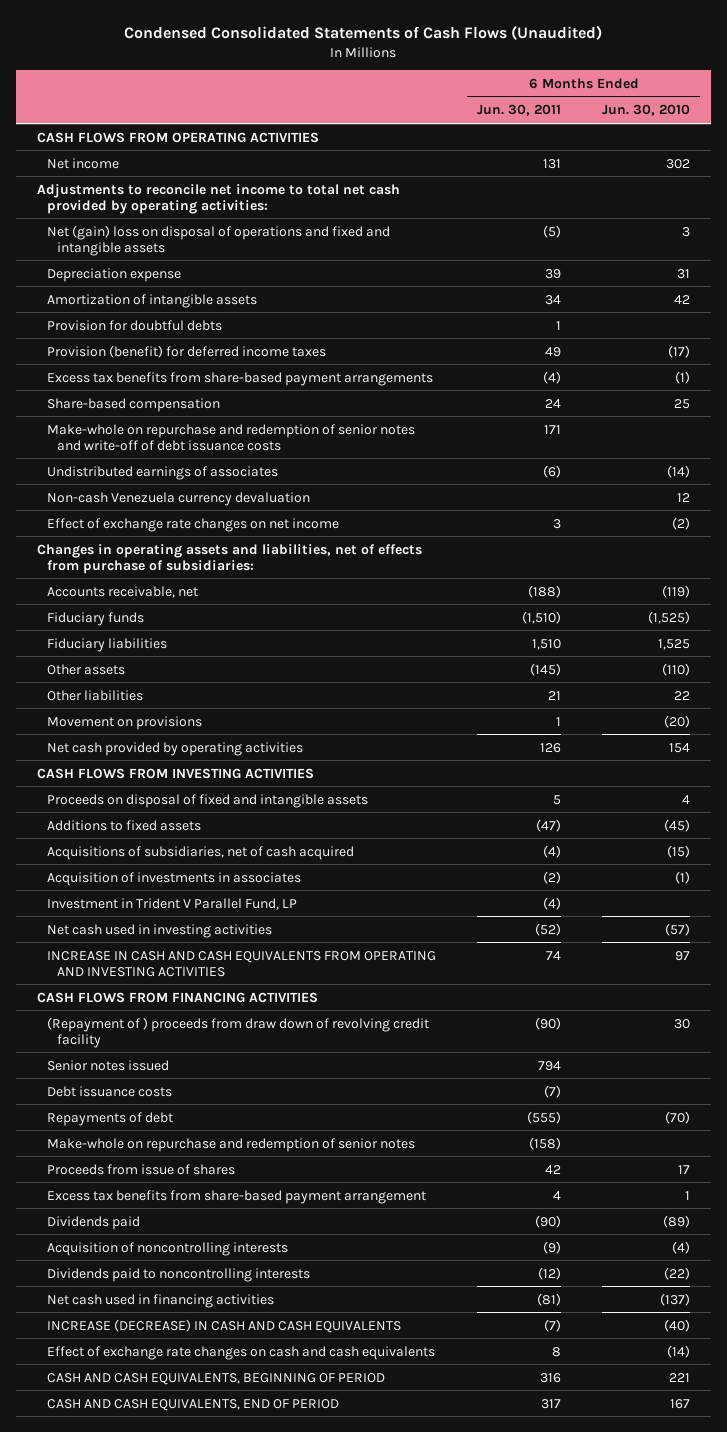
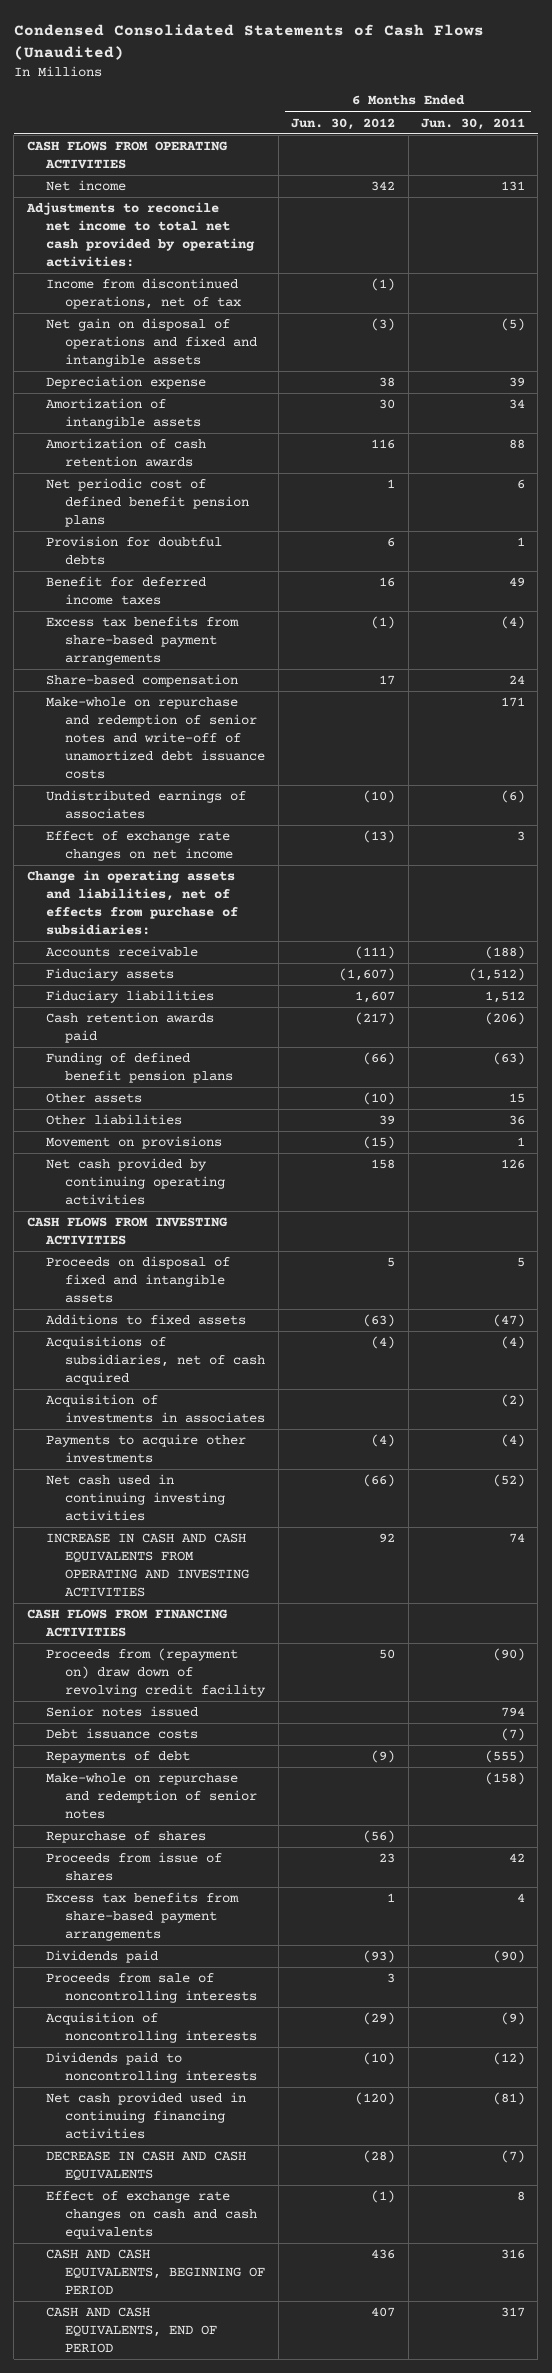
[602,104,691,117] Jun. 30, 2010 -> none
none -> [291,117,396,130] Jun. 30, 2012
none -> [46,278,242,310] Income from discontinued operations, net of tax
[47,224,391,256] Net (gain) loss on disposal of operations and fixed and intangible assets -> [46,318,258,367] Net gain on disposal of operations and fixed and intangible assets
none -> [46,438,207,468] Amortization of cash retention awards
none -> [46,478,250,527] Net periodic cost of defined benefit pension plans
[47,344,327,358] Provision (benefit) for deferred income taxes -> [46,576,207,606] Benefit for deferred income taxes
[47,423,416,451] Make-whole on repurchase and redemption of senior notes and write-off of debt issuance costs -> [46,697,266,779] Make-whole on repurchase and redemption of senior notes and write-off of unamortized debt issuance costs
[47,491,311,506] Non-cash Venezuela currency devaluation -> none
[47,611,145,626] Fiduciary funds -> none
[36,543,422,574] Changes in operating assets and liabilities, net of effects from purchase of subsidiaries: -> [26,870,239,935] Change in operating assets and liabilities, net of effects from purchase of subsidiaries:
[47,585,199,598] Accounts receivable, net -> [46,946,199,958] Accounts receivable
none -> [46,968,175,982] Fiduciary assets
[532,638,562,650] 1,510 -> [484,991,525,1004] 1,512
none -> [46,1012,215,1044] Cash retention awards paid
none -> [46,1052,234,1084] Funding of defined benefit pension plans
[530,662,562,676] (145) -> [508,1093,525,1104] 15
[548,690,562,700] 21 -> [508,1115,525,1126] 36
[47,741,304,756] Net cash provided by operating activities -> [46,1158,226,1205] Net cash provided by continuing operating activities
[47,897,298,910] Investment in Trident V Parallel Fund, LP -> [46,1434,247,1464] Payments to acquire other investments
[47,923,273,938] Net cash used in investing activities -> [46,1474,226,1521] Net cash used in continuing investing activities
[47,1016,430,1048] (Repayment of ) proceeds from draw down of revolving credit facility -> [46,1648,267,1697] Proceeds from (repayment on) draw down of revolving credit facility
none -> [46,1831,207,1844] Repurchase of shares
[47,1189,427,1204] Excess tax benefits from share-based payment arrangement -> [46,1892,240,1941] Excess tax benefits from share-based payment arrangements
none -> [46,1973,258,2004] Proceeds from sale of noncontrolling interests
[47,1293,275,1308] Net cash used in financing activities -> [46,2092,247,2139] Net cash provided used in continuing financing activities
[47,1318,402,1333] INCREASE (DECREASE) IN CASH AND CASH EQUIVALENTS -> [46,2151,247,2181] DECREASE IN CASH AND CASH EQUIVALENTS

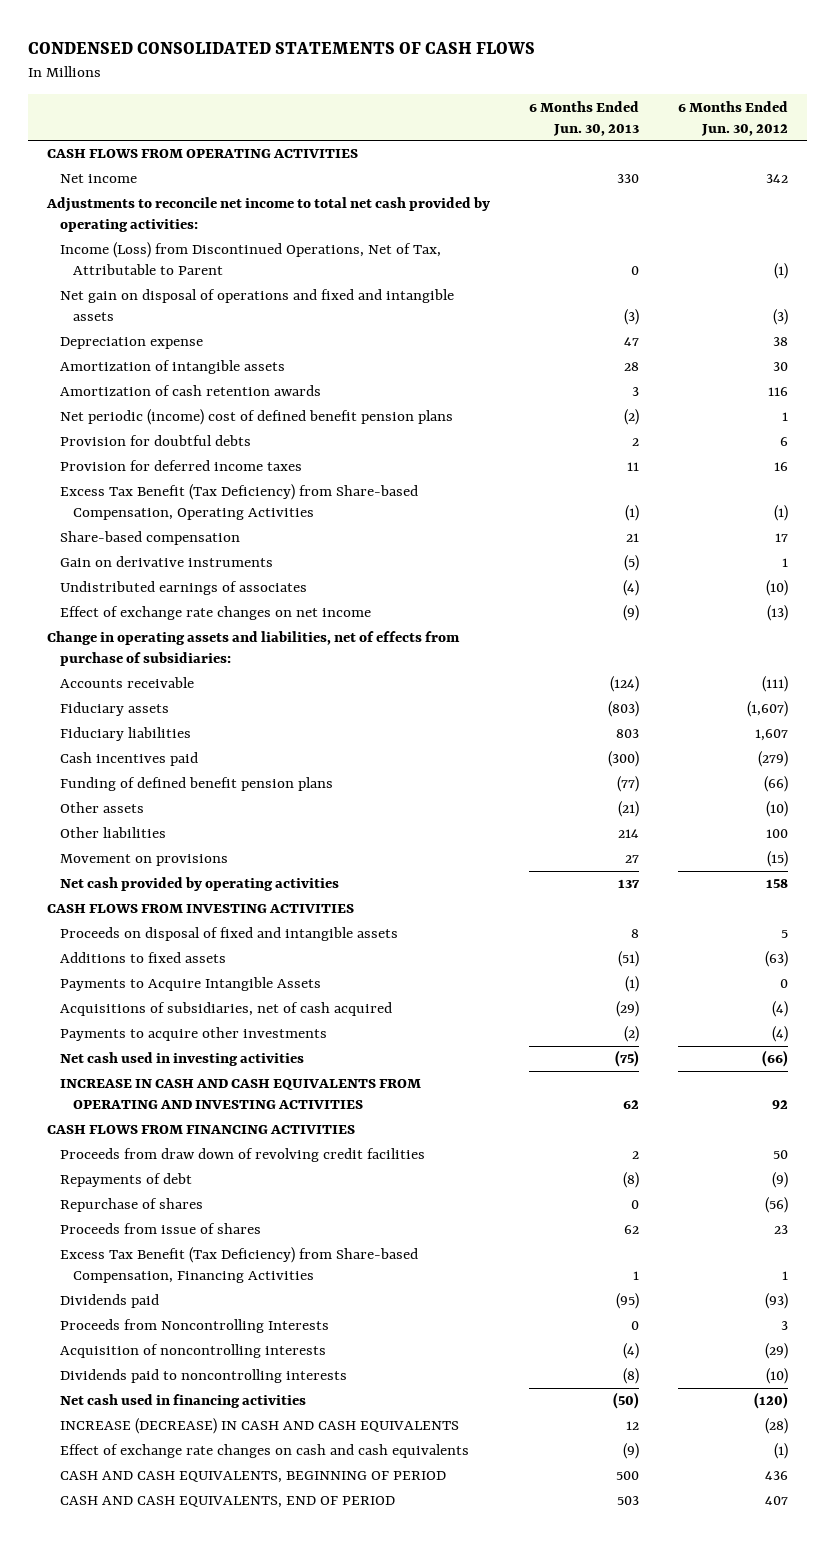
[13,24,484,60] Condensed Consolidated Statements of Cash Flows (Unaudited) -> [27,42,535,55] CONDENSED CONSOLIDATED STATEMENTS OF CASH FLOWS
[420,117,525,130] Jun. 30, 2011 -> none
none -> [528,100,639,136] 6 Months Ended Jun. 30, 2013
[46,278,242,310] Income from discontinued operations, net of tax -> [60,242,442,276] Income (Loss) from Discontinued Operations, Net of Tax, Attributable to Parent
[46,478,250,527] Net periodic cost of defined benefit pension plans -> [60,409,454,426] Net periodic (income) cost of defined benefit pension plans
[46,576,207,606] Benefit for deferred income taxes -> [60,460,303,472] Provision for deferred income taxes
[46,616,240,665] Excess tax benefits from share-based payment arrangements -> [60,484,419,521] Excess Tax Benefit (Tax Deficiency) from Share-based Compensation, Operating Activities
[46,697,266,779] Make-whole on repurchase and redemption of senior notes and write-off of unamortized debt issuance costs -> none
none -> [60,556,274,568] Gain on derivative instruments
[46,1012,215,1044] Cash retention awards paid -> none
none -> [60,752,199,767] Cash incentives paid
[379,1115,396,1126] 39 -> [765,829,788,839] 100
[46,1158,226,1205] Net cash provided by continuing operating activities -> [60,877,340,892] Net cash provided by operating activities
none -> [60,977,322,992] Payments to Acquire Intangible Assets
[46,1394,266,1424] Acquisition of investments in associates -> none
[46,1474,226,1521] Net cash used in continuing investing activities -> [60,1052,305,1067] Net cash used in investing activities
[46,1706,199,1718] Senior notes issued -> none
[46,1728,199,1740] Debt issuance costs -> none
[46,1648,267,1697] Proceeds from (repayment on) draw down of revolving credit facility -> [60,1148,426,1163] Proceeds from draw down of revolving credit facilities
[46,1773,258,1819] Make-whole on repurchase and redemption of senior notes -> none
[46,1892,240,1941] Excess tax benefits from share-based payment arrangements -> [60,1247,419,1284] Excess Tax Benefit (Tax Deficiency) from Share-based Compensation, Financing Activities
[46,1973,258,2004] Proceeds from sale of noncontrolling interests -> [60,1319,330,1334] Proceeds from Noncontrolling Interests
[46,2092,247,2139] Net cash provided used in continuing financing activities -> [60,1394,307,1409] Net cash used in financing activities
[46,2151,247,2181] DECREASE IN CASH AND CASH EQUIVALENTS -> [60,1418,460,1435] INCREASE (DECREASE) IN CASH AND CASH EQUIVALENTS

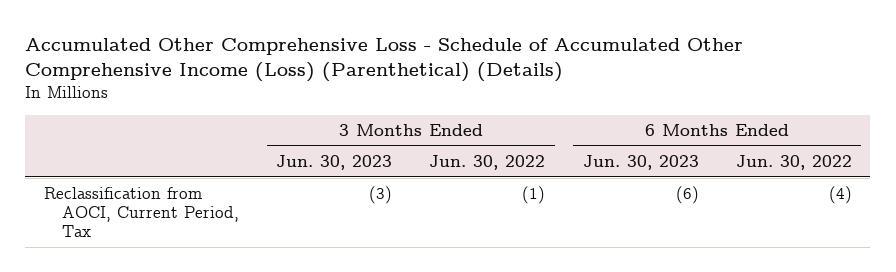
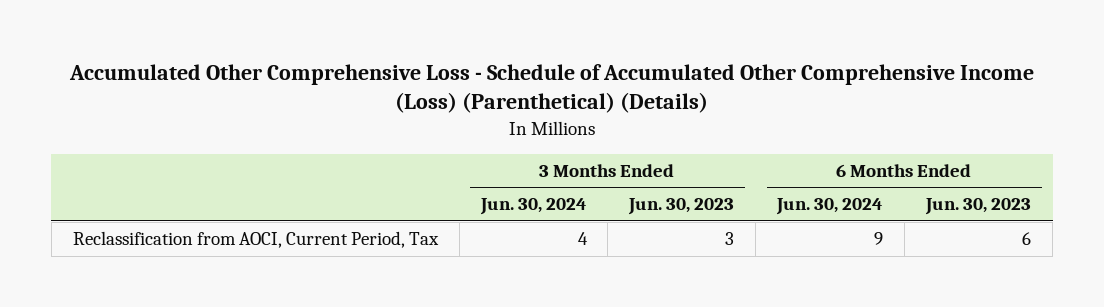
[429,154,546,170] Jun. 30, 2022 -> none
[735,154,852,170] Jun. 30, 2022 -> none
none -> [479,198,587,216] Jun. 30, 2024
none -> [776,198,884,216] Jun. 30, 2024
[369,186,393,205] (3) -> [725,232,735,246] 3
[675,186,699,205] (6) -> [1022,232,1032,246] 6

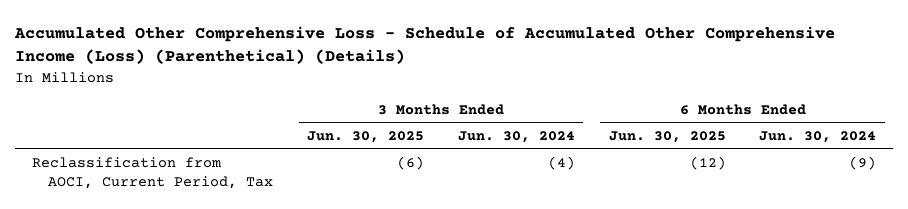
[628,198,735,216] Jun. 30, 2023 -> none
[925,198,1032,216] Jun. 30, 2023 -> none
none -> [306,131,424,144] Jun. 30, 2025
none -> [608,131,726,144] Jun. 30, 2025
[577,232,588,246] 4 -> [547,156,575,171] (4)
[874,232,884,246] 9 -> [849,156,877,171] (9)

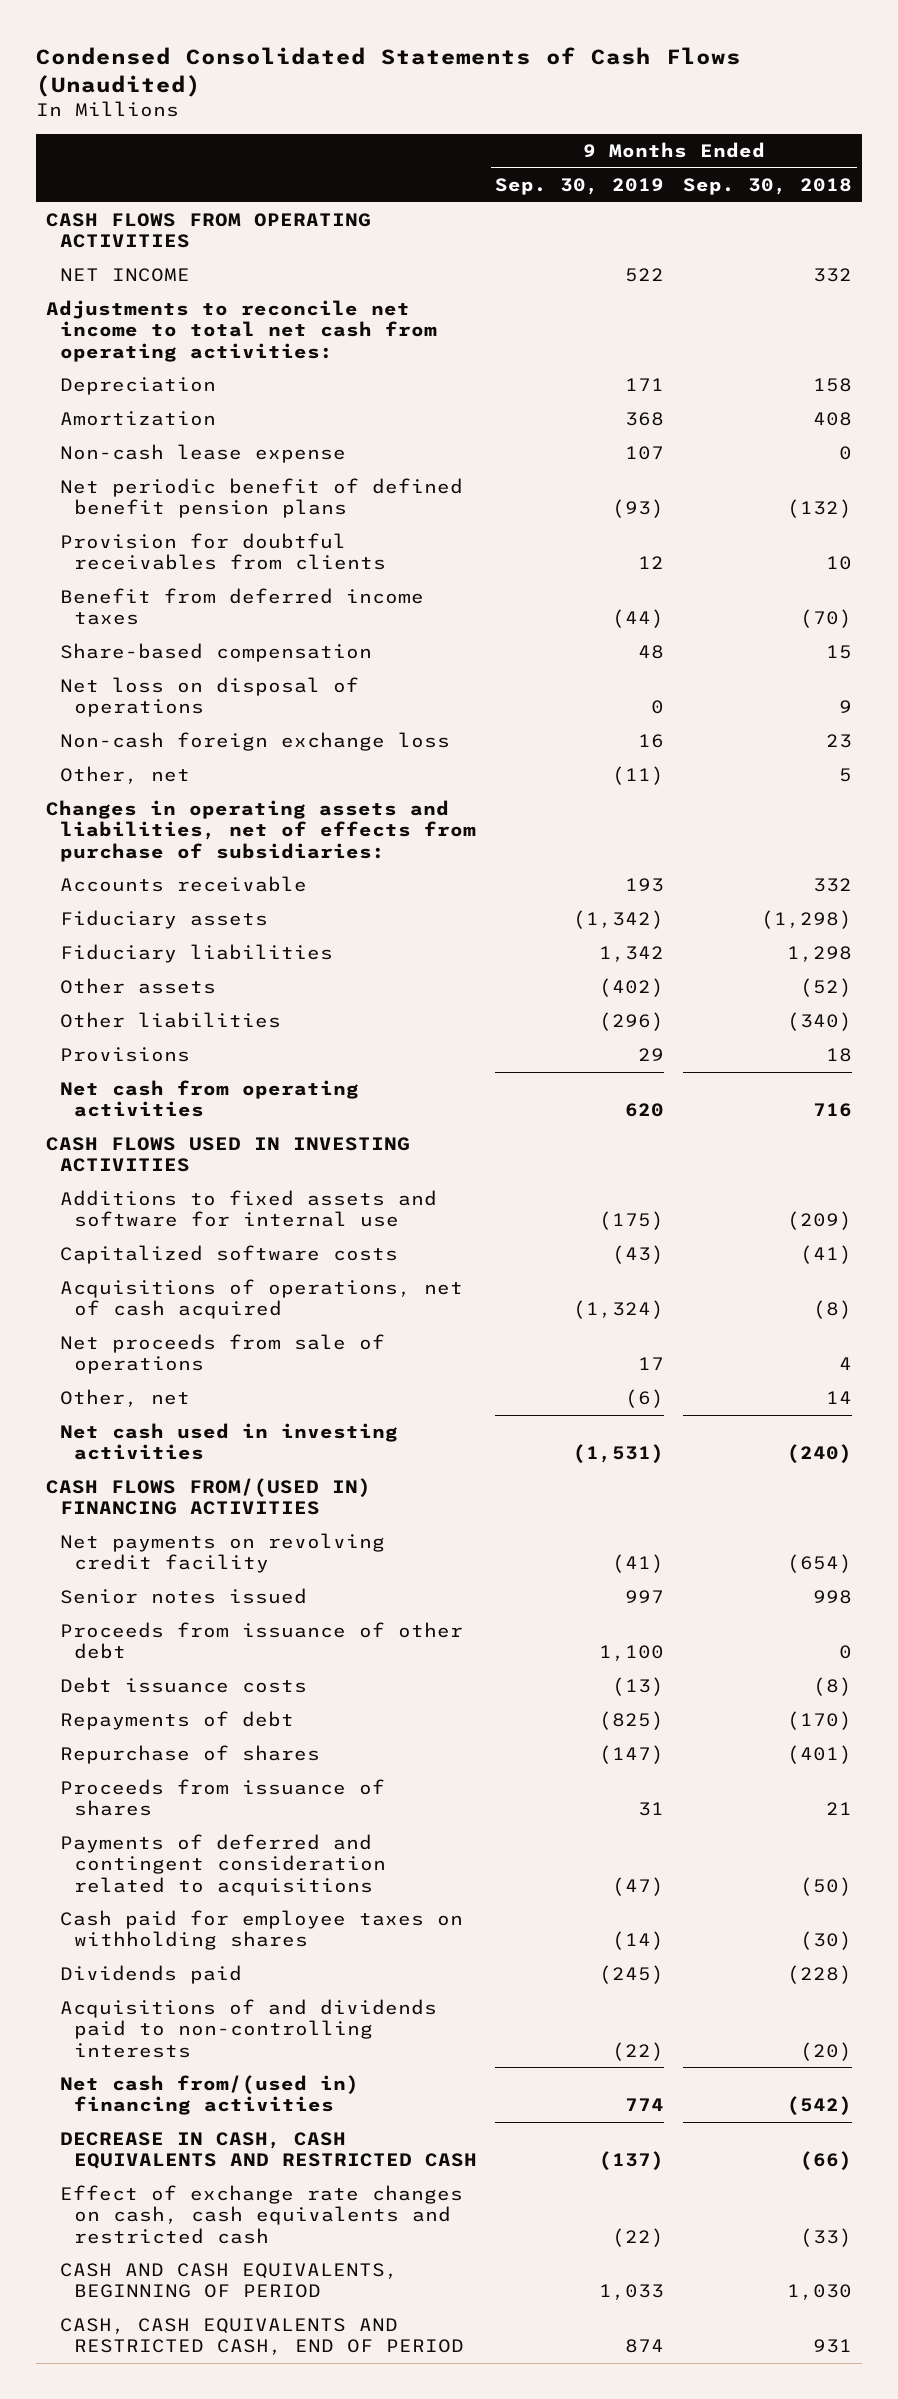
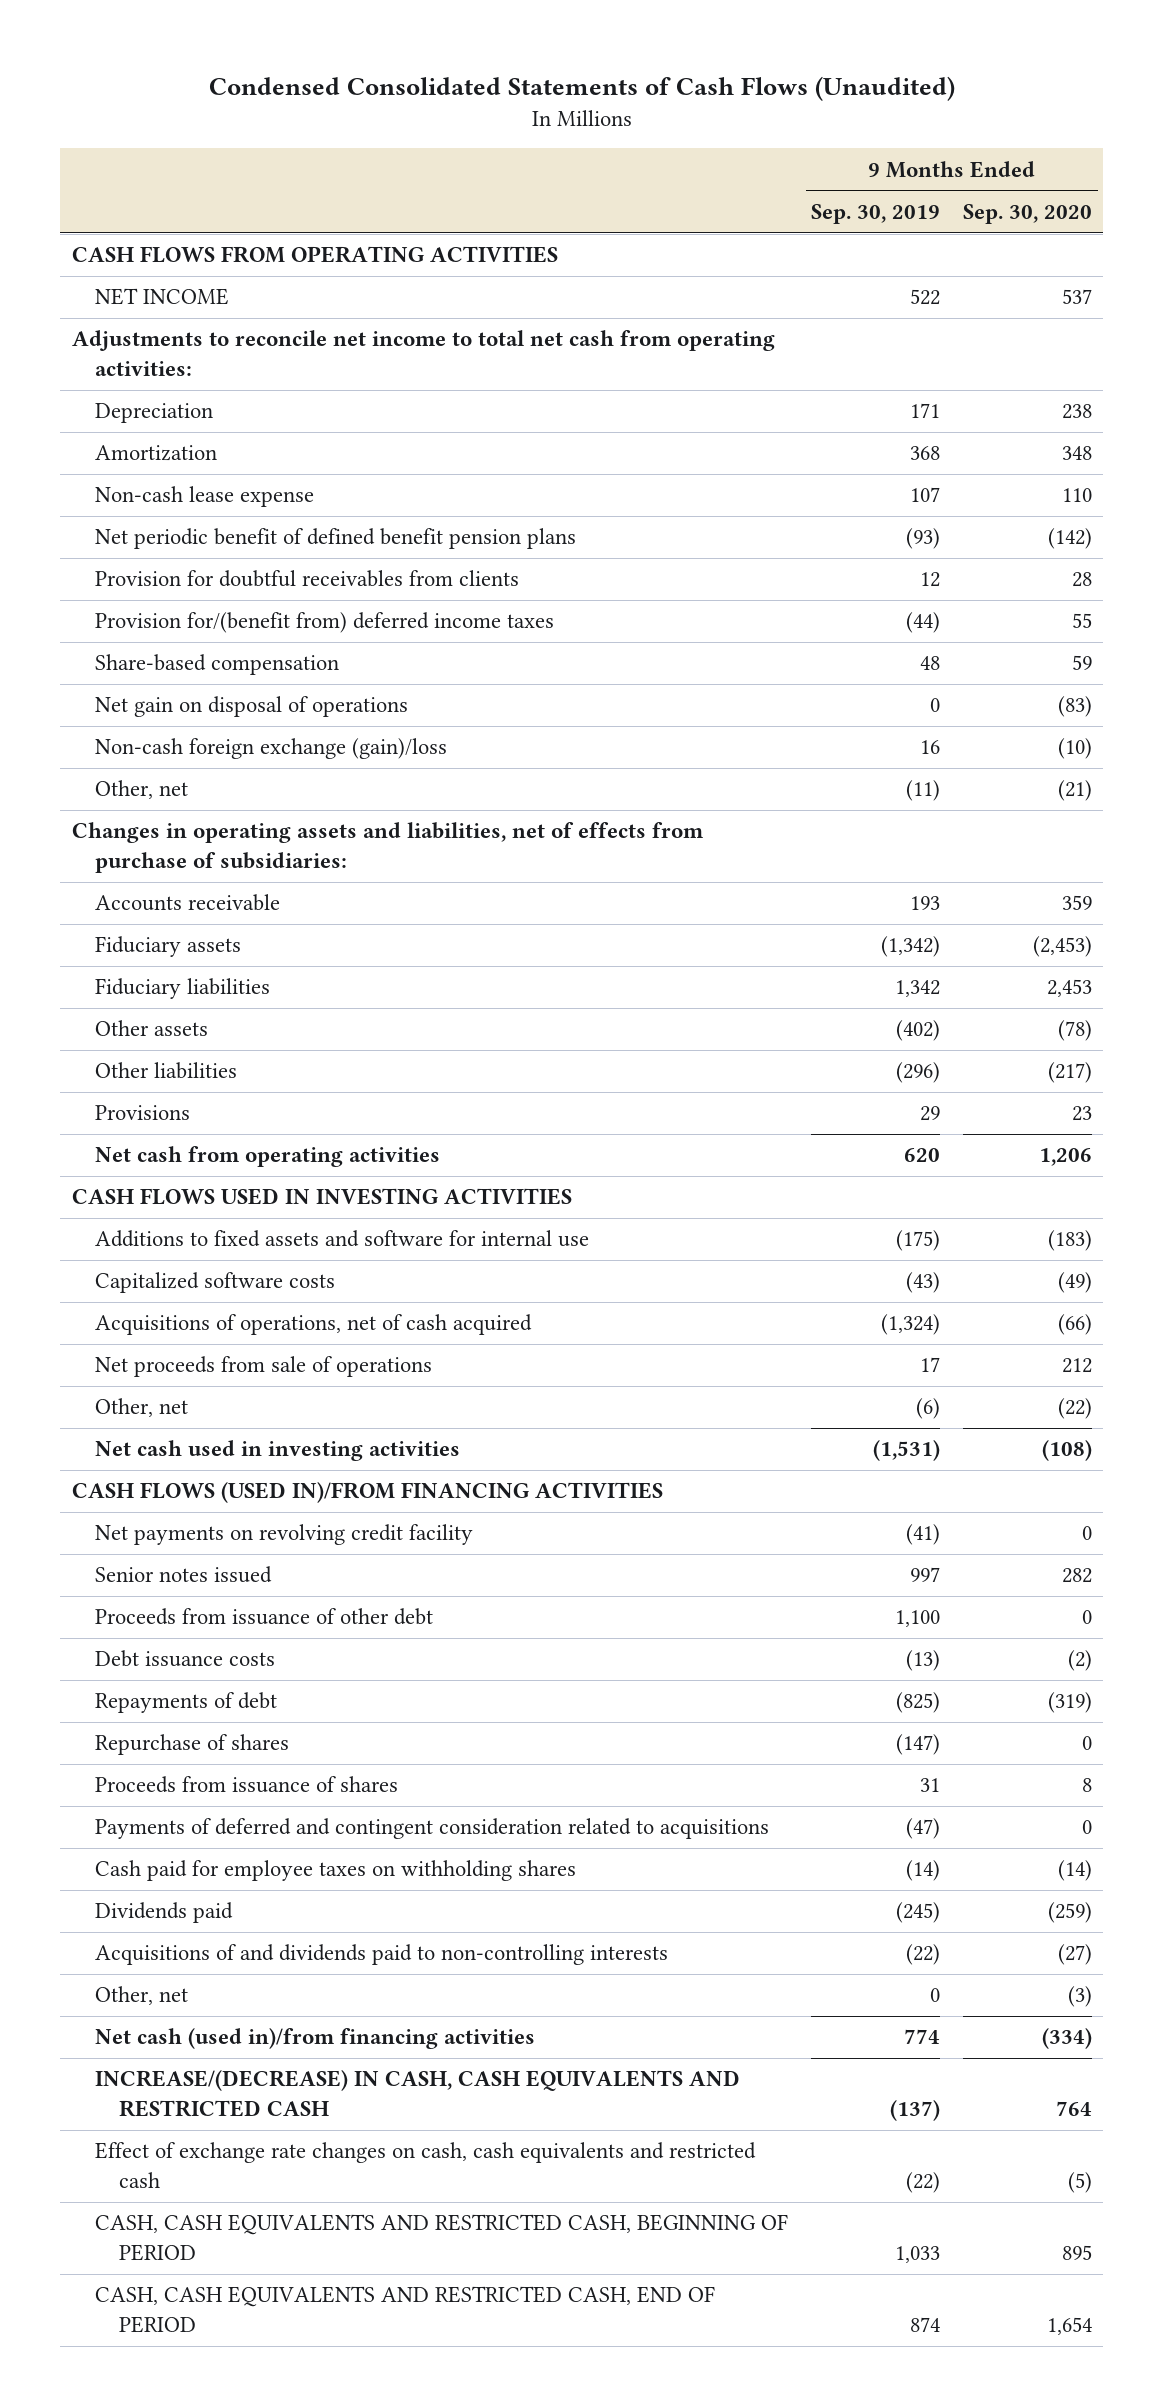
[683,178,853,196] Sep. 30, 2018 -> none
none -> [963,204,1093,225] Sep. 30, 2020
[59,588,424,626] Benefit from deferred income taxes -> [95,612,555,634] Provision for/(benefit from) deferred income taxes
[59,677,359,718] Net loss on disposal of operations -> [95,696,409,718] Net gain on disposal of operations
[59,732,450,752] Non-cash foreign exchange loss -> [95,738,448,760] Non-cash foreign exchange (gain)/loss
[45,1478,371,1516] CASH FLOWS FROM/(USED IN) FINANCING ACTIVITIES -> [71,1482,663,1504] CASH FLOWS (USED IN)/FROM FINANCING ACTIVITIES
none -> [95,1986,189,2006] Other, net
[59,2075,359,2116] Net cash from/(used in) financing activities -> [95,2028,536,2050] Net cash (used in)/from financing activities
[59,2132,477,2170] DECREASE IN CASH, CASH EQUIVALENTS AND RESTRICTED CASH -> [95,2070,741,2117] INCREASE/(DECREASE) IN CASH, CASH EQUIVALENTS AND RESTRICTED CASH
[59,2263,398,2299] CASH AND CASH EQUIVALENTS, BEGINNING OF PERIOD -> [95,2214,789,2261] CASH, CASH EQUIVALENTS AND RESTRICTED CASH, BEGINNING OF PERIOD

